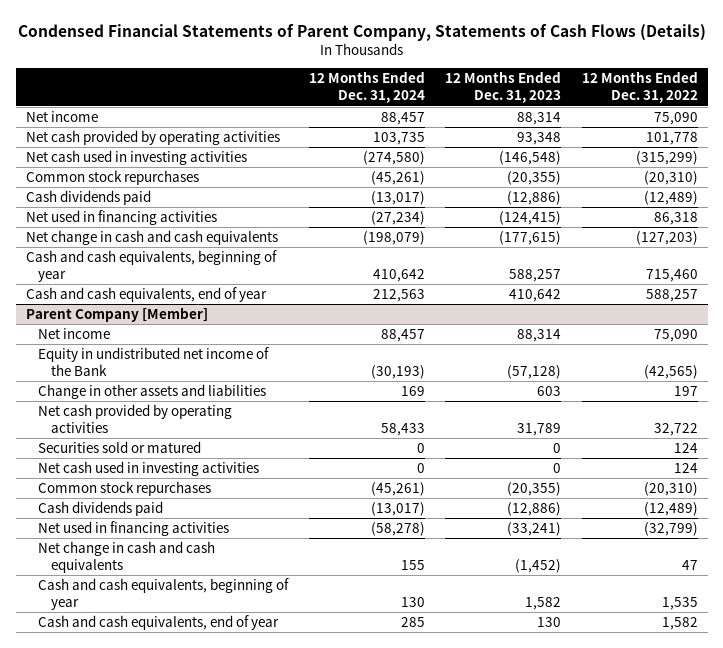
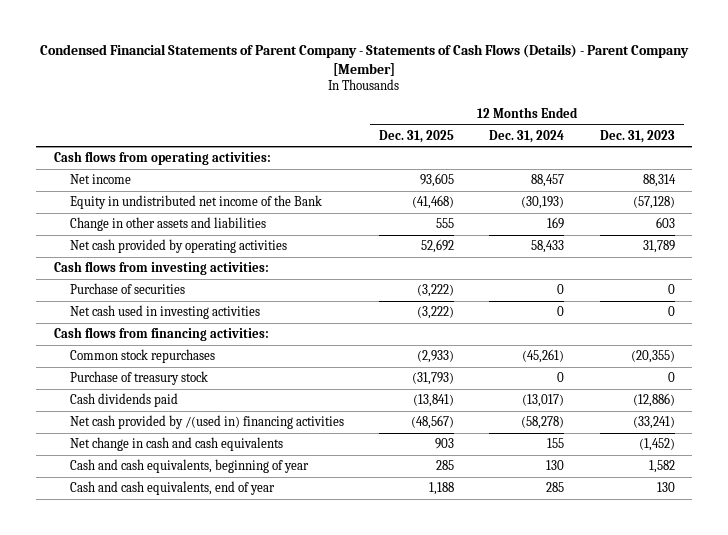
[17,23,706,41] Condensed Financial Statements of Parent Company, Statements of Cash Flows (Details) -> [40,43,690,76] Condensed Financial Statements of Parent Company - Statements of Cash Flows (Details) - Parent Company [Member]
[581,71,698,104] 12 Months Ended Dec. 31, 2022 -> none
none -> [379,129,455,143] Dec. 31, 2025
[25,111,98,123] Net income -> none
[25,130,280,146] Net cash provided by operating activities -> none
[25,150,247,166] Net cash used in investing activities -> none
[25,170,199,186] Common stock repurchases -> none
[25,190,151,206] Cash dividends paid -> none
[25,210,217,226] Net used in financing activities -> none
[25,230,278,246] Net change in cash and cash equivalents -> none
[25,250,277,283] Cash and cash equivalents, beginning of year -> none
[25,287,267,303] Cash and cash equivalents, end of year -> none
[25,307,208,323] Parent Company [Member] -> none
none -> [53,151,271,166] Cash flows from operating activities:
[38,441,202,454] Securities sold or matured -> none
none -> [53,261,269,276] Cash flows from investing activities:
none -> [69,283,185,295] Purchase of securities
none -> [53,327,269,342] Cash flows from financing activities:
none -> [69,371,208,386] Purchase of treasury stock
[38,521,230,537] Net used in financing activities -> [69,415,344,430] Net cash provided by /(used in) financing activities

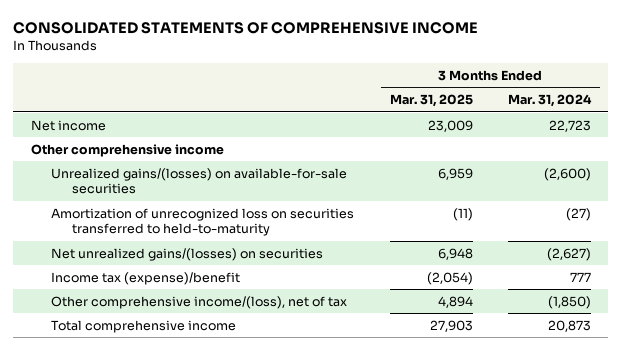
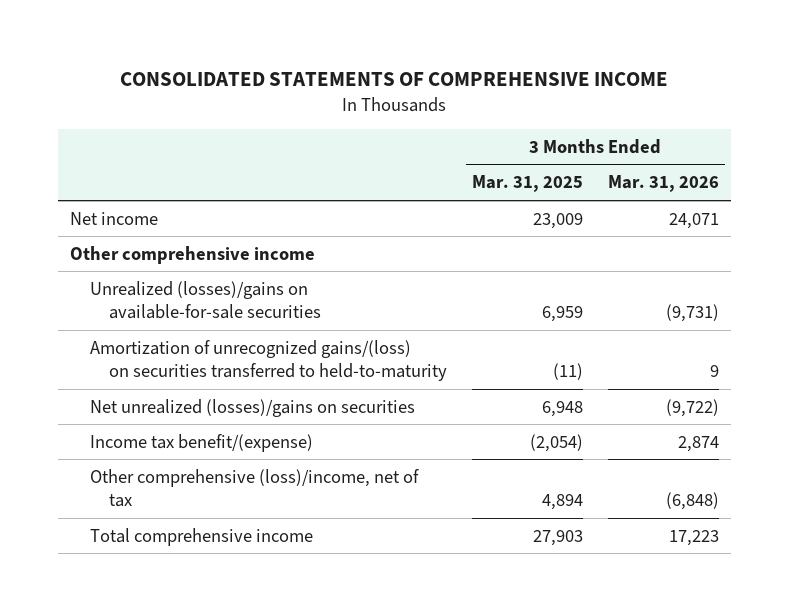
[507,94,592,108] Mar. 31, 2024 -> none
none -> [607,175,719,193] Mar. 31, 2026
[51,167,348,195] Unrealized gains/(losses) on available-for-sale securities -> [89,280,322,320] Unrealized (losses)/gains on available-for-sale securities
[51,207,355,237] Amortization of unrecognized loss on securities transferred to held-to-maturity -> [89,339,448,382] Amortization of unrecognized gains/(loss) on securities transferred to held-to-maturity
[51,247,324,261] Net unrealized gains/(losses) on securities -> [89,398,415,417] Net unrealized (losses)/gains on securities
[51,271,241,285] Income tax (expense)/benefit -> [89,433,313,452] Income tax benefit/(expense)
[51,295,348,309] Other comprehensive income/(loss), net of tax -> [89,468,419,508] Other comprehensive (loss)/income, net of tax

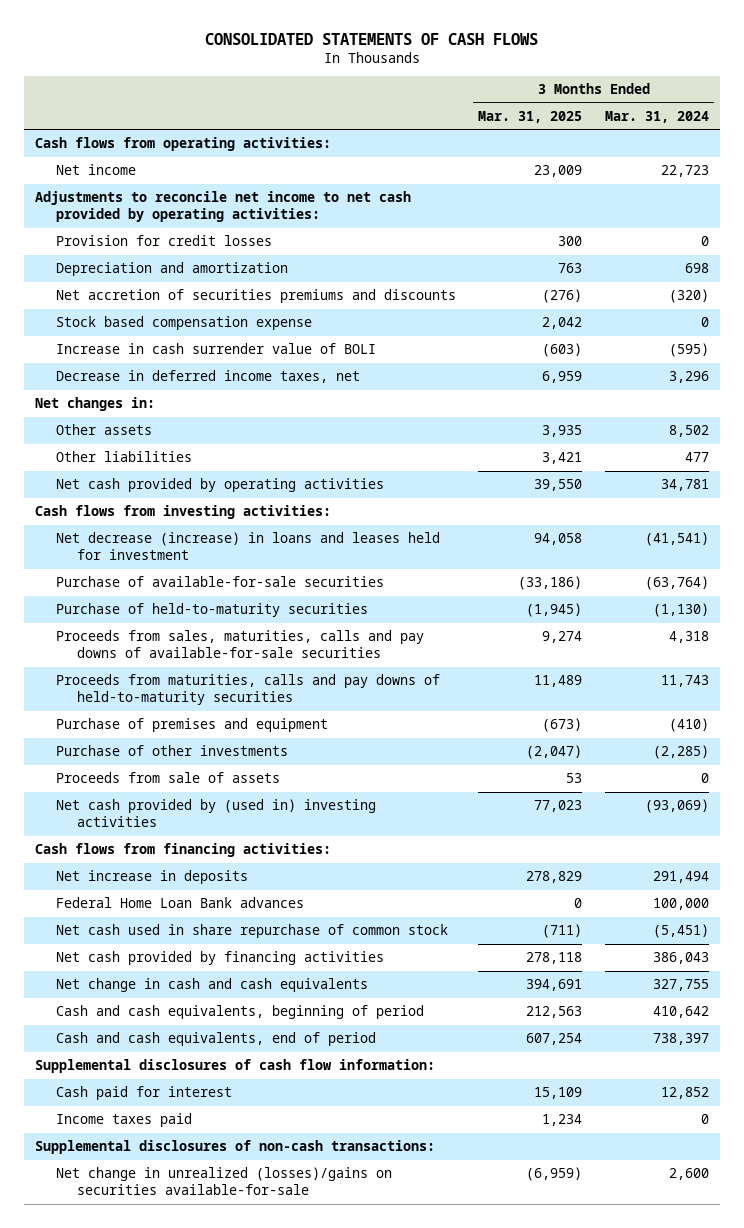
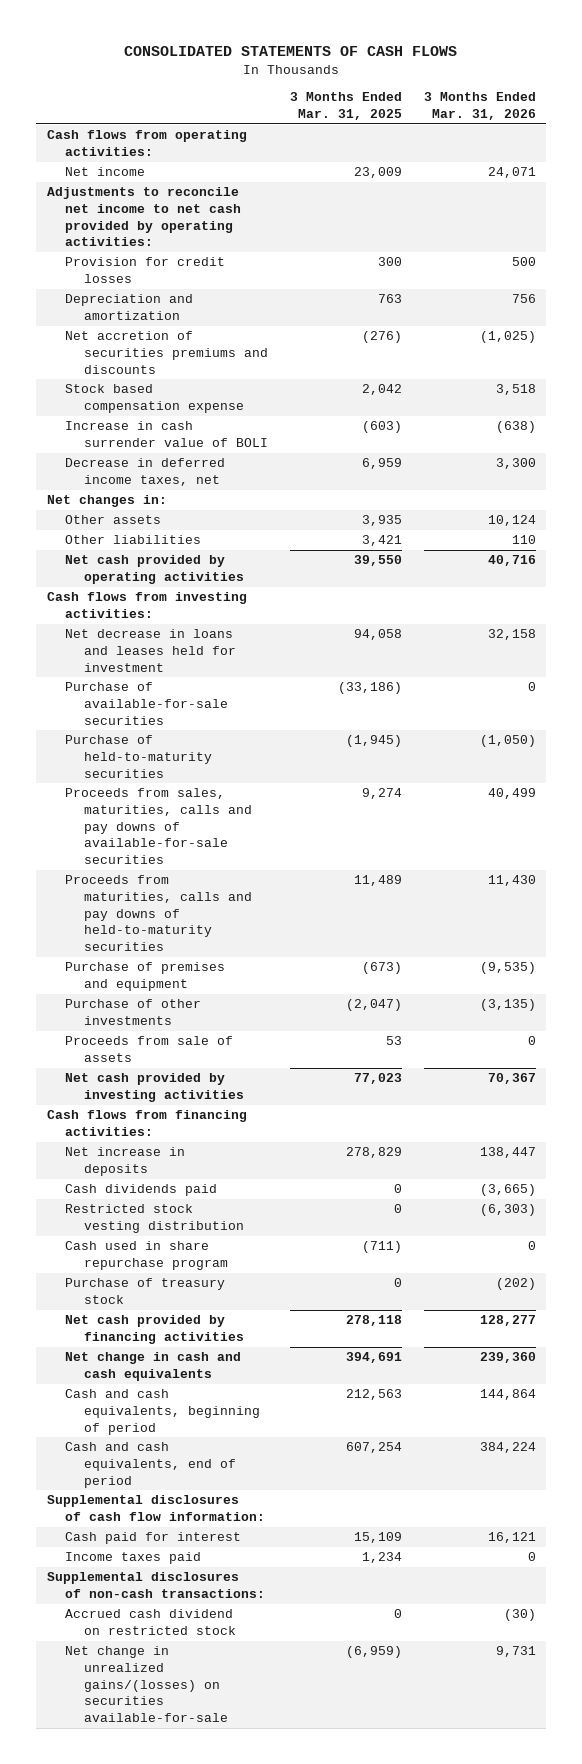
[604,110,709,123] Mar. 31, 2024 -> none
none -> [423,92,536,120] 3 Months Ended Mar. 31, 2026
[55,532,440,561] Net decrease (increase) in loans and leases held for investment -> [65,629,236,672] Net decrease in loans and leases held for investment
[55,799,376,828] Net cash provided by (used in) investing activities -> [65,1073,244,1102] Net cash provided by investing activities
[55,897,304,909] Federal Home Loan Bank advances -> none
none -> [65,1184,218,1197] Cash dividends paid
none -> [65,1204,244,1233] Restricted stock vesting distribution
[55,924,448,939] Net cash used in share repurchase of common stock -> [65,1241,228,1270] Cash used in share repurchase program
none -> [65,1278,226,1304] Purchase of treasury stock
none -> [65,1609,236,1635] Accrued cash dividend on restricted stock
[55,1167,392,1196] Net change in unrealized (losses)/gains on securities available-for-sale -> [65,1646,228,1722] Net change in unrealized gains/(losses) on securities available-for-sale

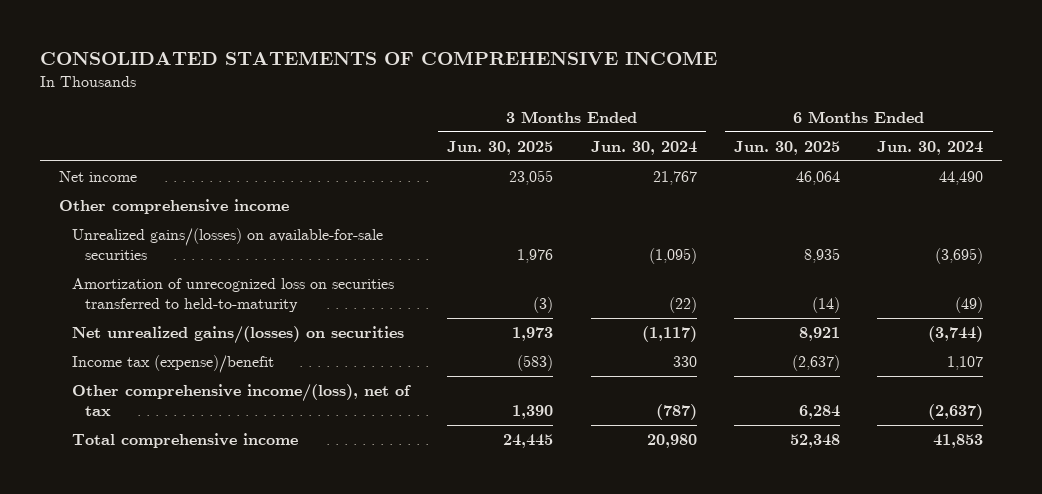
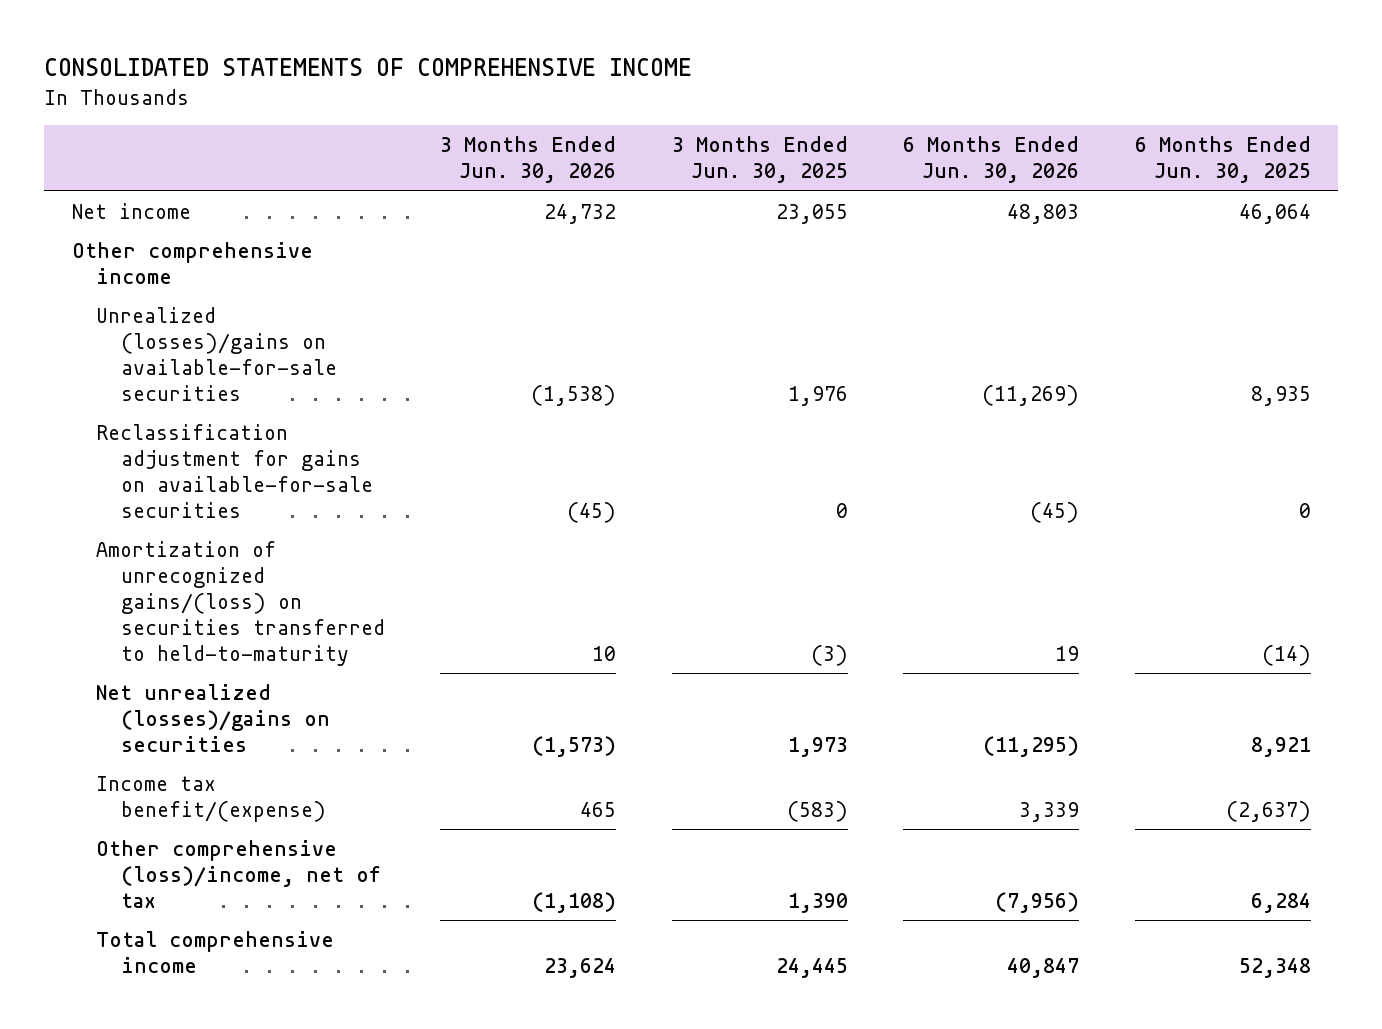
[590,140,697,155] Jun. 30, 2024 -> none
[877,140,984,155] Jun. 30, 2024 -> none
none -> [440,136,617,184] 3 Months Ended Jun. 30, 2026
none -> [903,136,1080,184] 6 Months Ended Jun. 30, 2026
[72,228,384,260] Unrealized gains/(losses) on available-for-sale securities -> [96,306,337,401] Unrealized (losses)/gains on available-for-sale securities
none -> [96,423,373,518] Reclassification adjustment for gains on available-for-sale securities
[72,278,395,312] Amortization of unrecognized loss on securities transferred to held-to-maturity -> [96,540,385,667] Amortization of unrecognized gains/(loss) on securities transferred to held-to-maturity
[72,326,405,345] Net unrealized gains/(losses) on securities -> [96,683,330,752] Net unrealized (losses)/gains on securities
[72,355,275,374] Income tax (expense)/benefit -> [96,775,326,822] Income tax benefit/(expense)
[72,384,412,416] Other comprehensive income/(loss), net of tax -> [96,839,381,908] Other comprehensive (loss)/income, net of tax

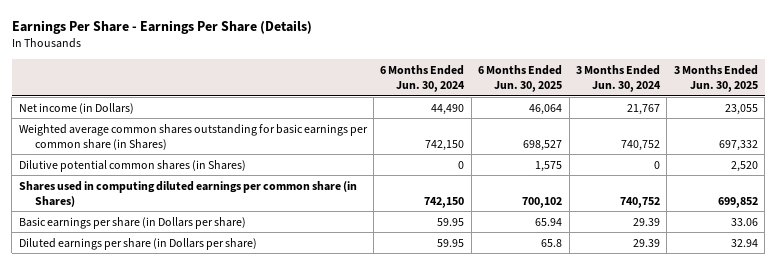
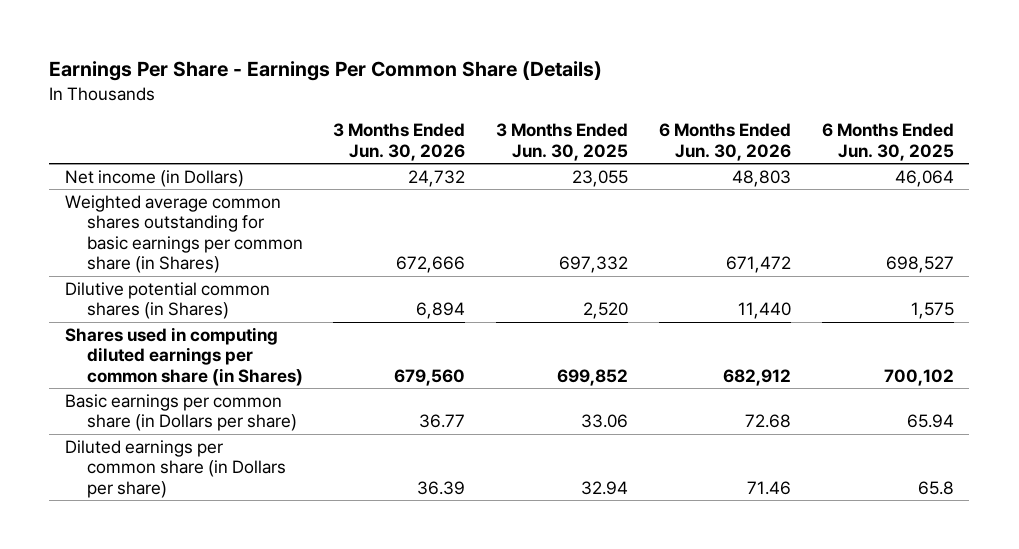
[11,19,312,34] Earnings Per Share - Earnings Per Share (Details) -> [49,61,603,82] Earnings Per Share - Earnings Per Common Share (Details)
[380,64,466,93] 6 Months Ended Jun. 30, 2024 -> none
[576,64,662,93] 3 Months Ended Jun. 30, 2024 -> none
none -> [333,123,466,161] 3 Months Ended Jun. 30, 2026
none -> [659,123,792,161] 6 Months Ended Jun. 30, 2026
[18,216,246,229] Basic earnings per share (in Dollars per share) -> [64,393,297,432] Basic earnings per common share (in Dollars per share)
[18,237,257,250] Diluted earnings per share (in Dollars per share) -> [64,439,286,498] Diluted earnings per common share (in Dollars per share)

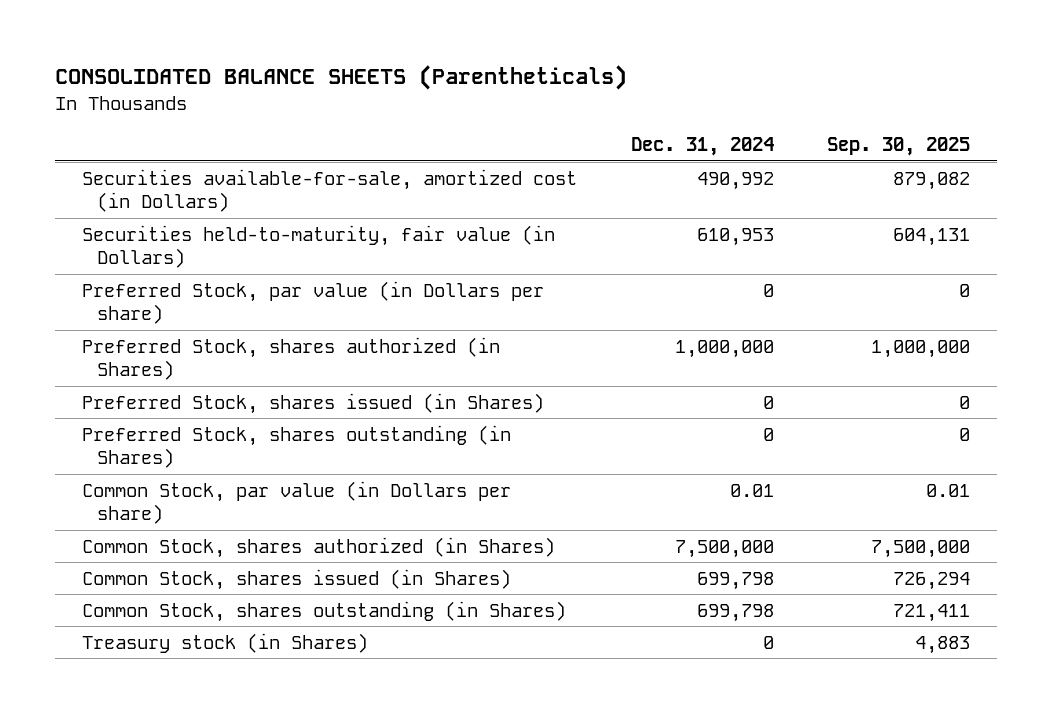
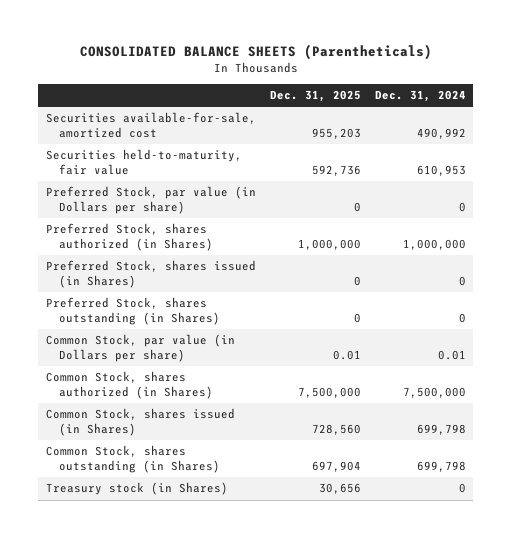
[827,137,971,157] Sep. 30, 2025 -> none
none -> [269,90,361,103] Dec. 31, 2025
[81,168,577,213] Securities available-for-sale, amortized cost (in Dollars) -> [45,112,256,139] Securities available-for-sale, amortized cost
[81,224,555,269] Securities held-to-maturity, fair value (in Dollars) -> [45,149,242,176] Securities held-to-maturity, fair value

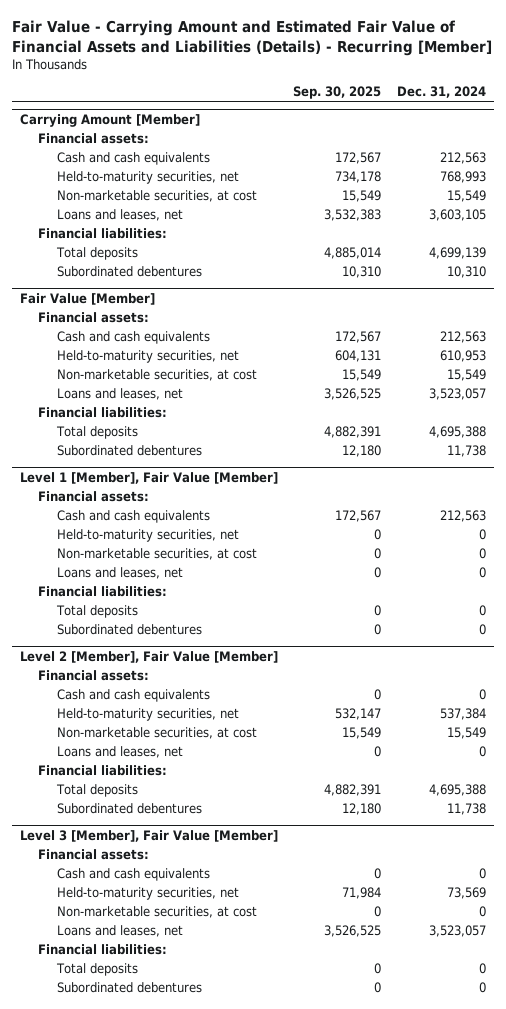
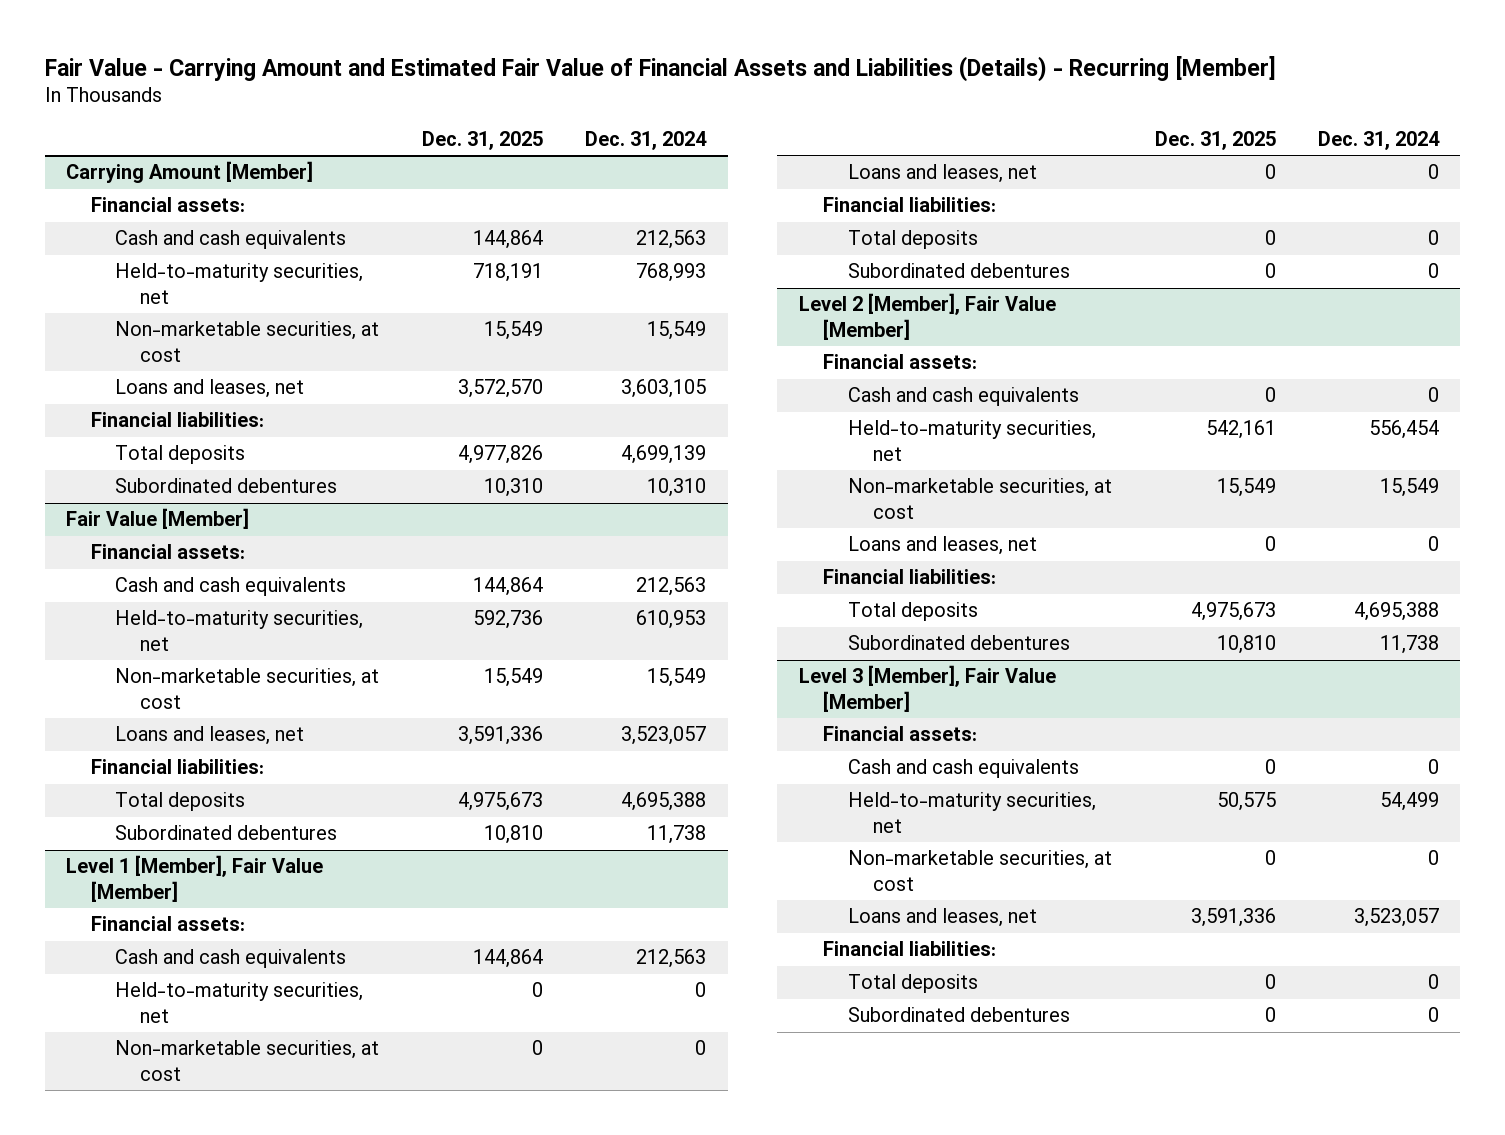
[293,86,382,100] Sep. 30, 2025 -> none
none -> [421,130,543,150] Dec. 31, 2025
[440,708,487,721] 537,384 -> [1369,420,1440,440] 556,454
[447,887,487,900] 73,569 -> [1380,792,1440,812] 54,499

